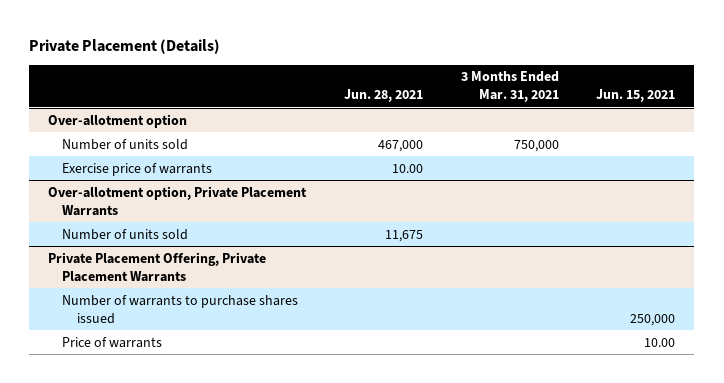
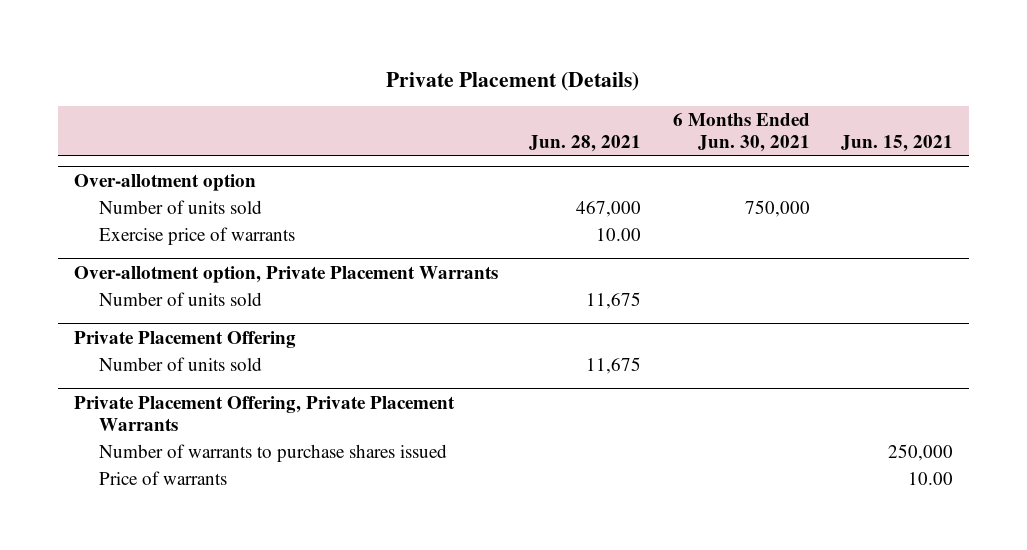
[460,71,559,103] 3 Months Ended Mar. 31, 2021 -> none
none -> [672,112,810,152] 6 Months Ended Jun. 30, 2021
none -> [73,330,296,348] Private Placement Offering
none -> [99,356,263,371] Number of units sold

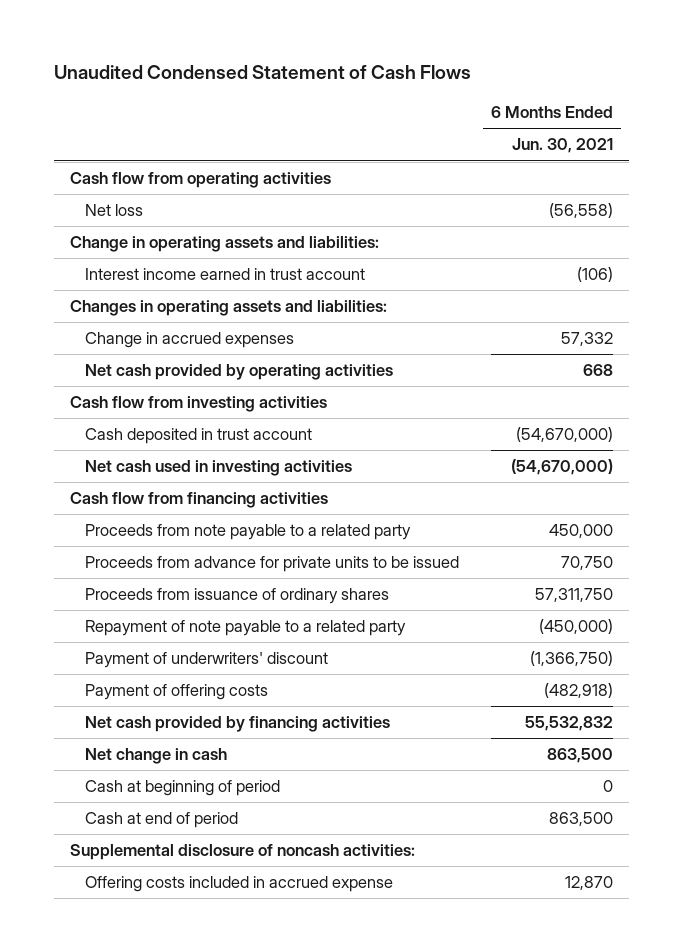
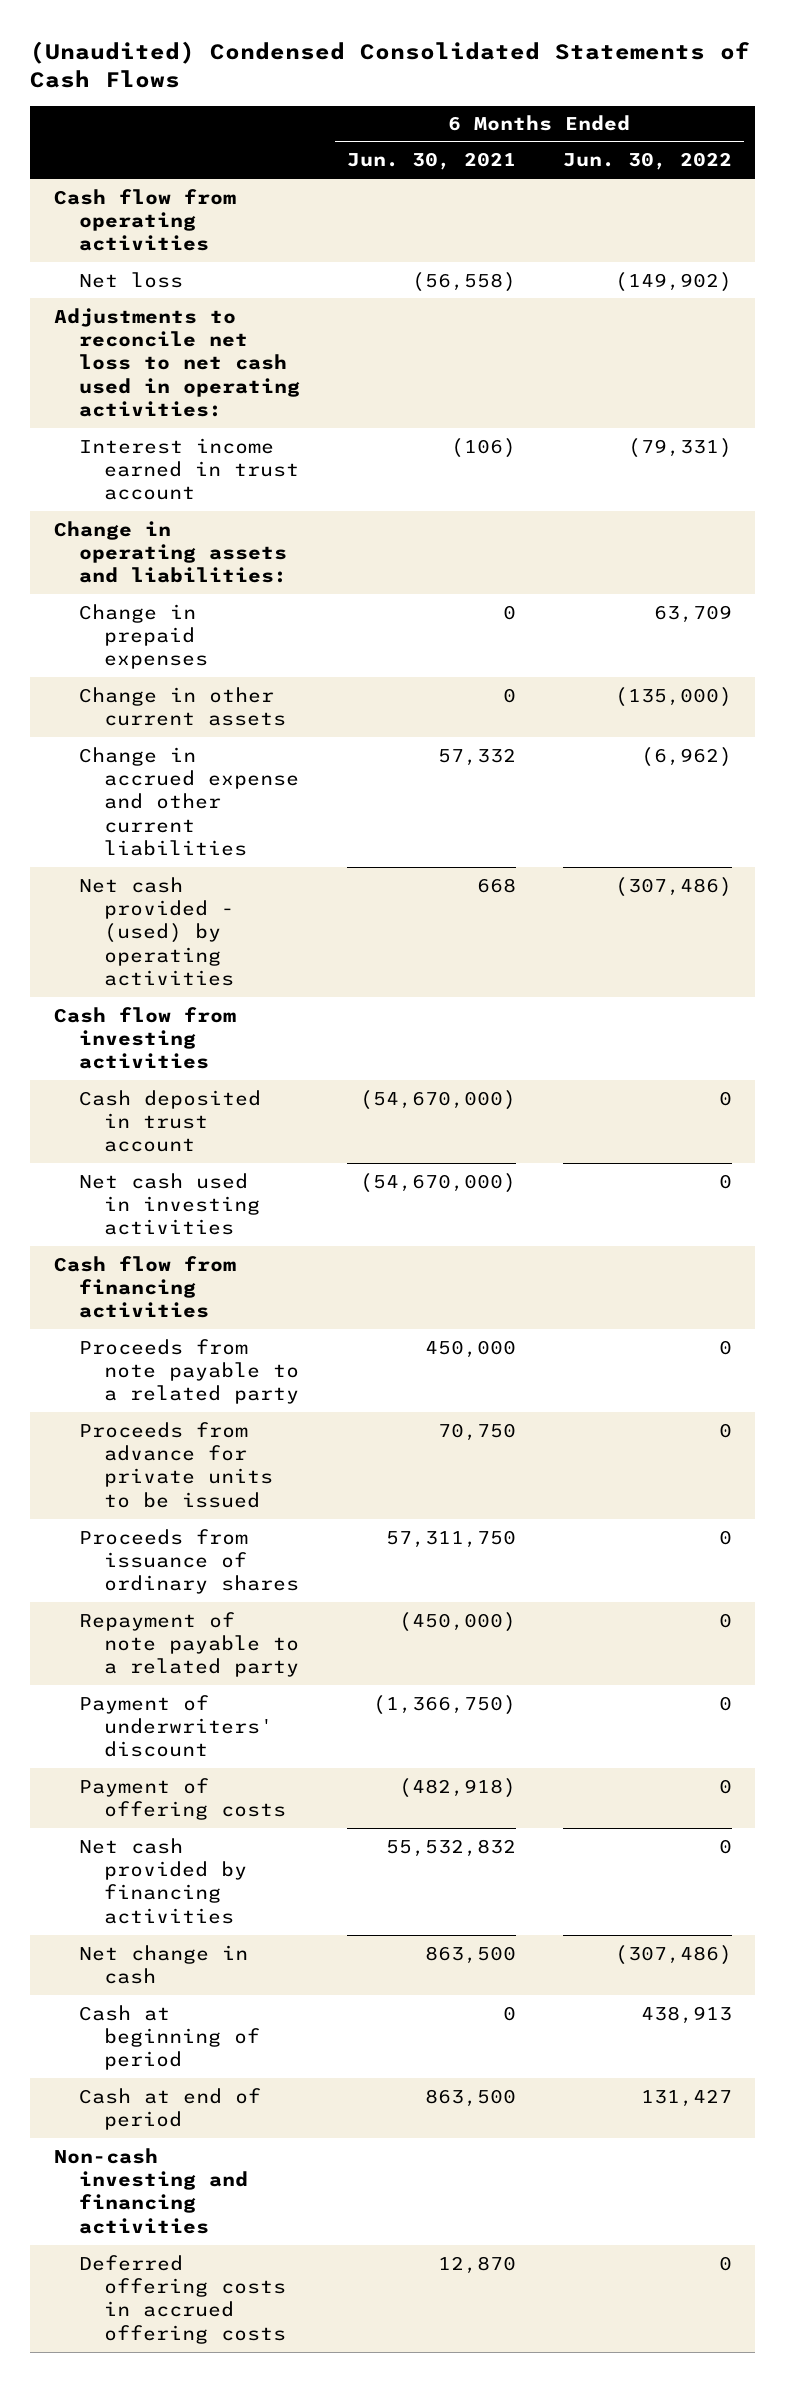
[54,65,472,80] Unaudited Condensed Statement of Cash Flows -> [30,40,751,89] (Unaudited) Condensed Consolidated Statements of Cash Flows
none -> [562,152,732,171] Jun. 30, 2022
none -> [53,307,301,418] Adjustments to reconcile net loss to net cash used in operating activities:
[69,300,387,317] Changes in operating assets and liabilities: -> none
[69,236,379,253] Change in operating assets and liabilities: -> [53,520,288,584] Change in operating assets and liabilities:
none -> [79,603,209,670] Change in prepaid expenses
none -> [79,686,287,726] Change in other current assets
[85,332,295,349] Change in accrued expenses -> [79,746,300,857] Change in accrued expense and other current liabilities
[85,364,394,381] Net cash provided by operating activities -> [79,876,235,987] Net cash provided - (used) by operating activities
[69,844,415,861] Supplemental disclosure of noncash activities: -> [53,2147,249,2234] Non-cash investing and financing activities
[85,876,394,893] Offering costs included in accrued expense -> [79,2254,287,2344] Deferred offering costs in accrued offering costs

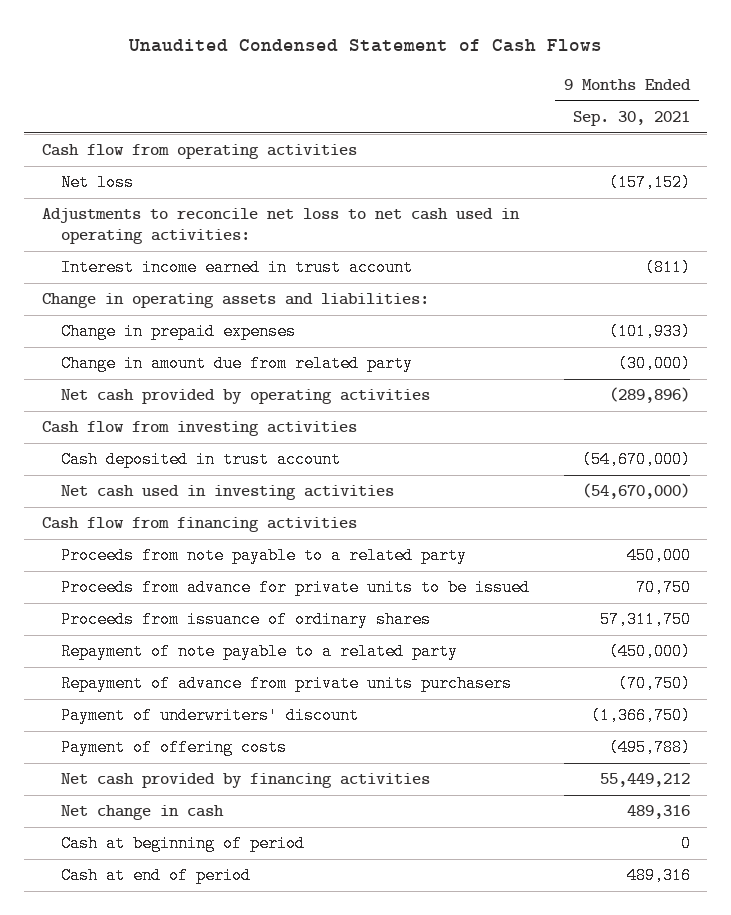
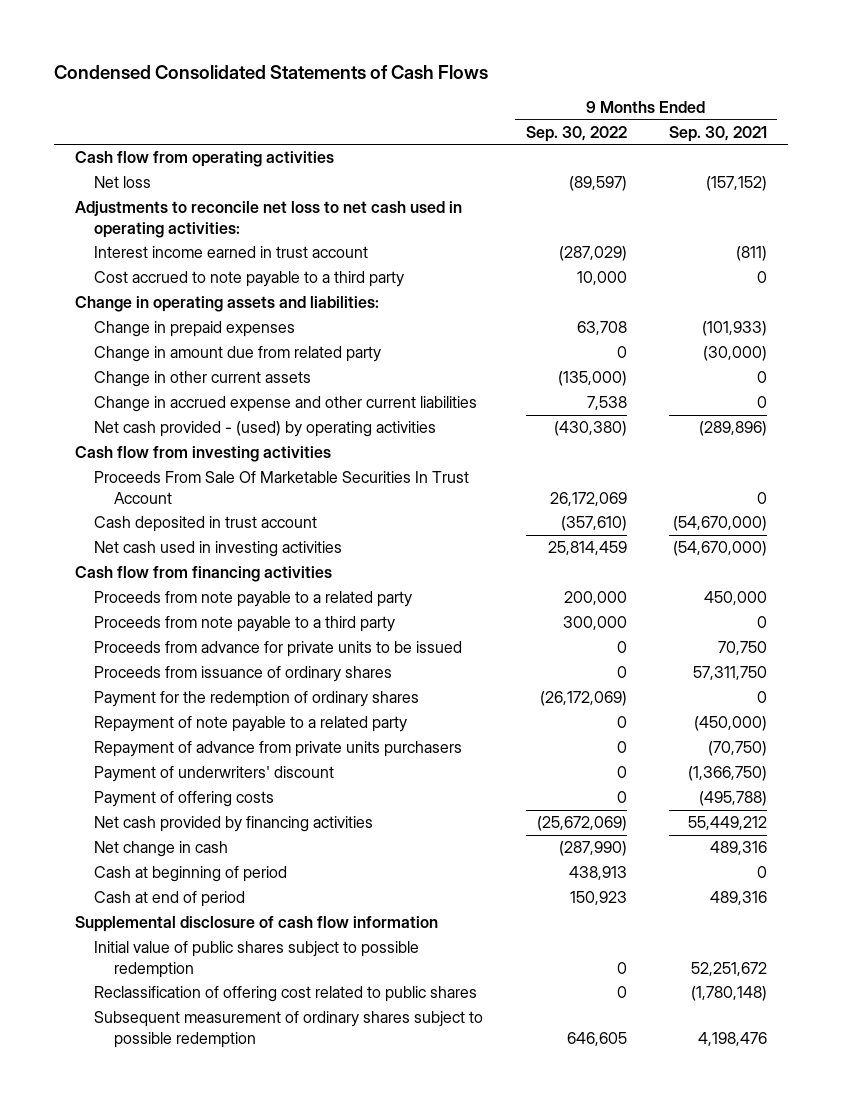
[127,39,602,53] Unaudited Condensed Statement of Cash Flows -> [53,64,488,79] Condensed Consolidated Statements of Cash Flows
none -> [525,125,627,142] Sep. 30, 2022
none -> [94,271,405,288] Cost accrued to note payable to a third party
none -> [94,371,312,388] Change in other current assets
none -> [94,396,478,413] Change in accrued expense and other current liabilities
[60,389,430,405] Net cash provided by operating activities -> [94,421,437,438] Net cash provided - (used) by operating activities
none -> [94,471,470,504] Proceeds From Sale Of Marketable Securities In Trust Account
none -> [94,616,396,633] Proceeds from note payable to a third party
none -> [94,691,420,708] Payment for the redemption of ordinary shares
none -> [74,916,438,933] Supplemental disclosure of cash flow information
none -> [94,941,420,978] Initial value of public shares subject to possible redemption
none -> [94,986,478,1003] Reclassification of offering cost related to public shares
none -> [94,1011,484,1048] Subsequent measurement of ordinary shares subject to possible redemption

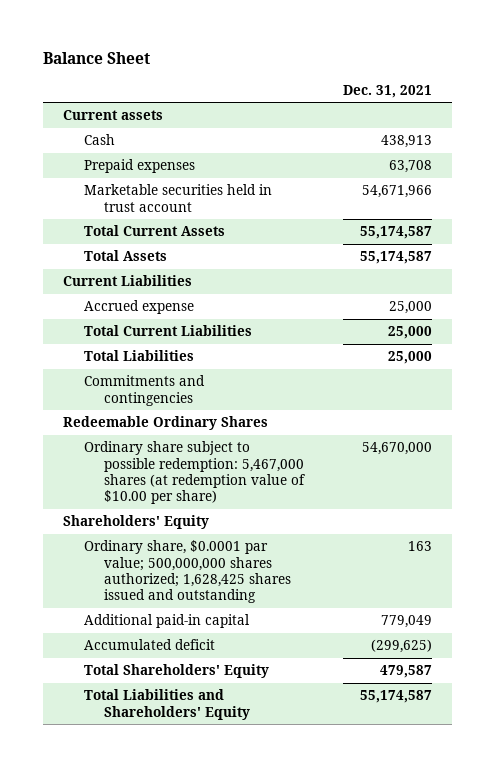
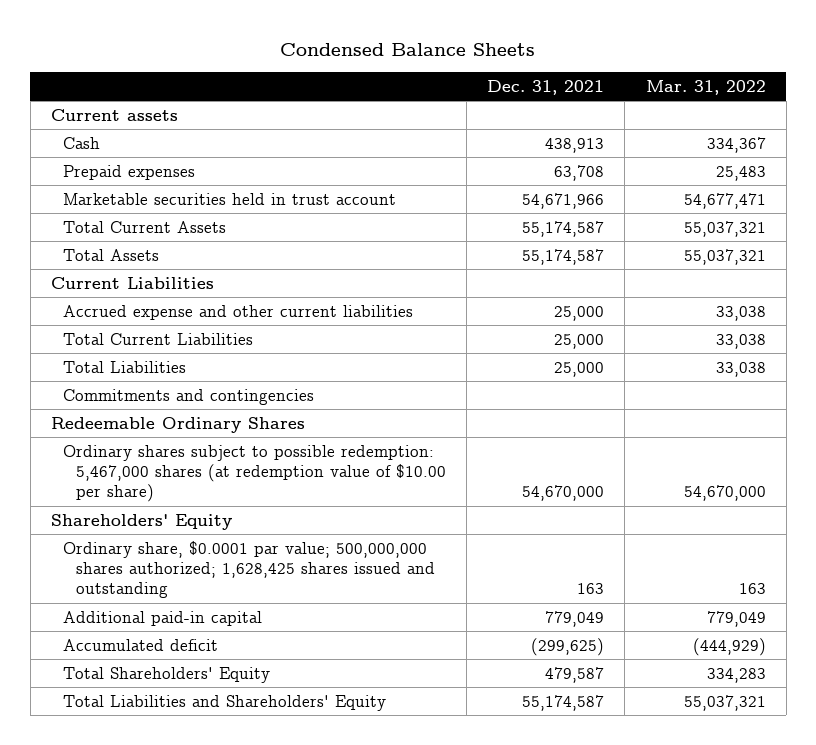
[43,52,151,65] Balance Sheet -> [280,42,536,56] Condensed Balance Sheets
none -> [645,79,766,95] Mar. 31, 2022
[83,300,194,315] Accrued expense -> [63,304,414,320] Accrued expense and other current liabilities
[83,441,306,505] Ordinary share subject to possible redemption: 5,467,000 shares (at redemption value of $10.00 per share) -> [63,444,446,503] Ordinary shares subject to possible redemption: 5,467,000 shares (at redemption value of $10.00 per share)

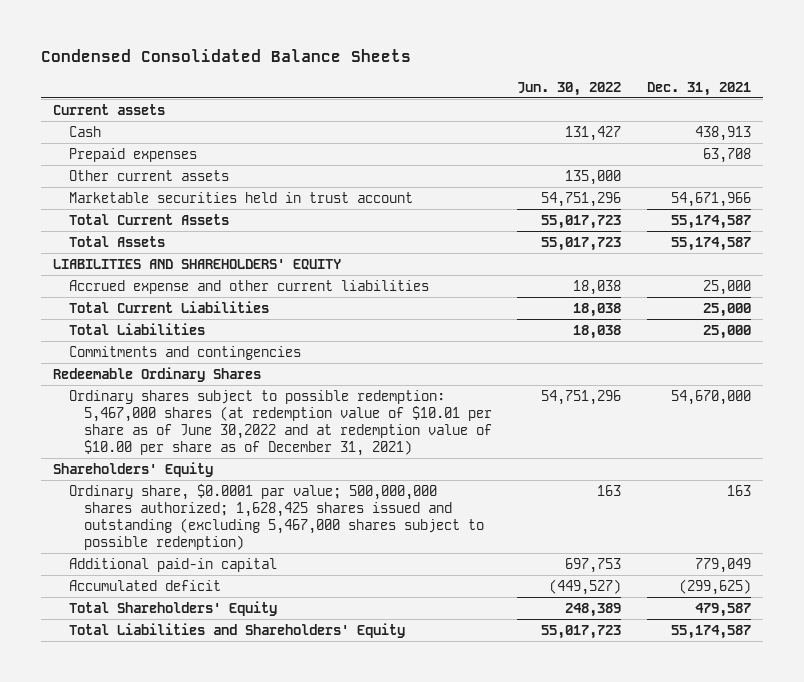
[280,42,536,56] Condensed Balance Sheets -> [40,49,411,63] Condensed Consolidated Balance Sheets
[645,79,766,95] Mar. 31, 2022 -> none
none -> [517,81,622,96] Jun. 30, 2022
none -> [68,169,229,181] Other current assets
[50,276,214,289] Current Liabilities -> none
none -> [53,258,342,270] LIABILITIES AND SHAREHOLDERS' EQUITY
[63,444,446,503] Ordinary shares subject to possible redemption: 5,467,000 shares (at redemption value of $10.00 per share) -> [68,389,493,456] Ordinary shares subject to possible redemption: 5,467,000 shares (at redemption value of $10.01 per share as of June 30,2022 and at redemption value of $10.00 per share as of December 31, 2021)
[63,540,435,599] Ordinary share, $0.0001 par value; 500,000,000 shares authorized; 1,628,425 shares issued and outstanding -> [68,483,485,550] Ordinary share, $0.0001 par value; 500,000,000 shares authorized; 1,628,425 shares issued and outstanding (excluding 5,467,000 shares subject to possible redemption)

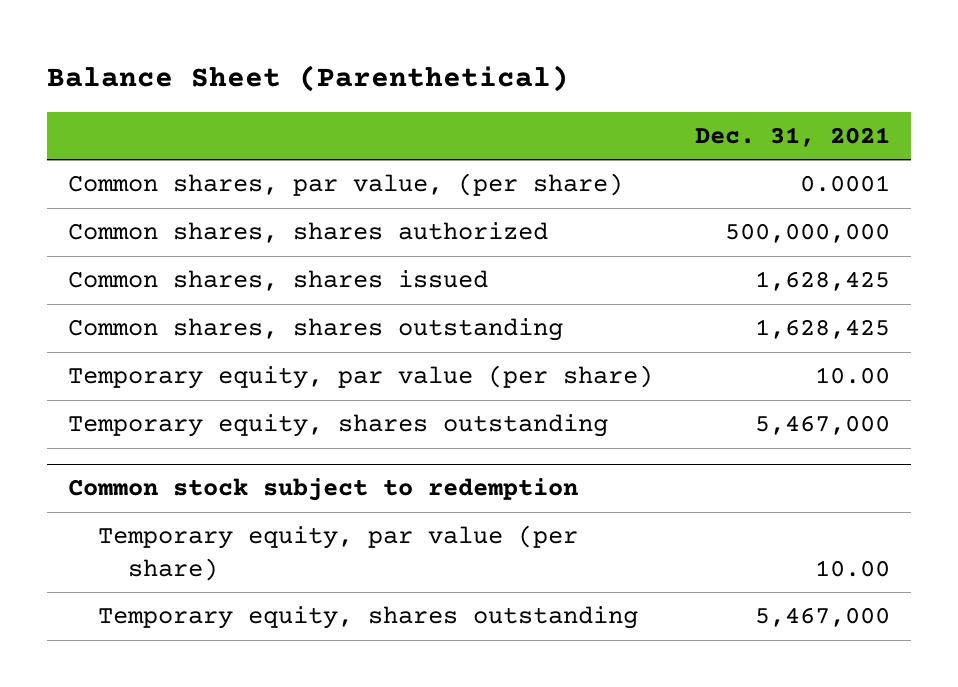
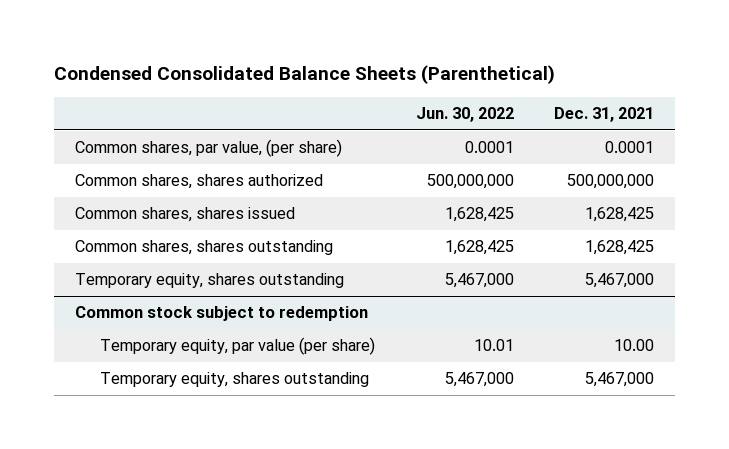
[46,65,569,93] Balance Sheet (Parenthetical) -> [54,65,556,85] Condensed Consolidated Balance Sheets (Parenthetical)
none -> [415,107,514,123] Jun. 30, 2022
[67,365,653,390] Temporary equity, par value (per share) -> none

